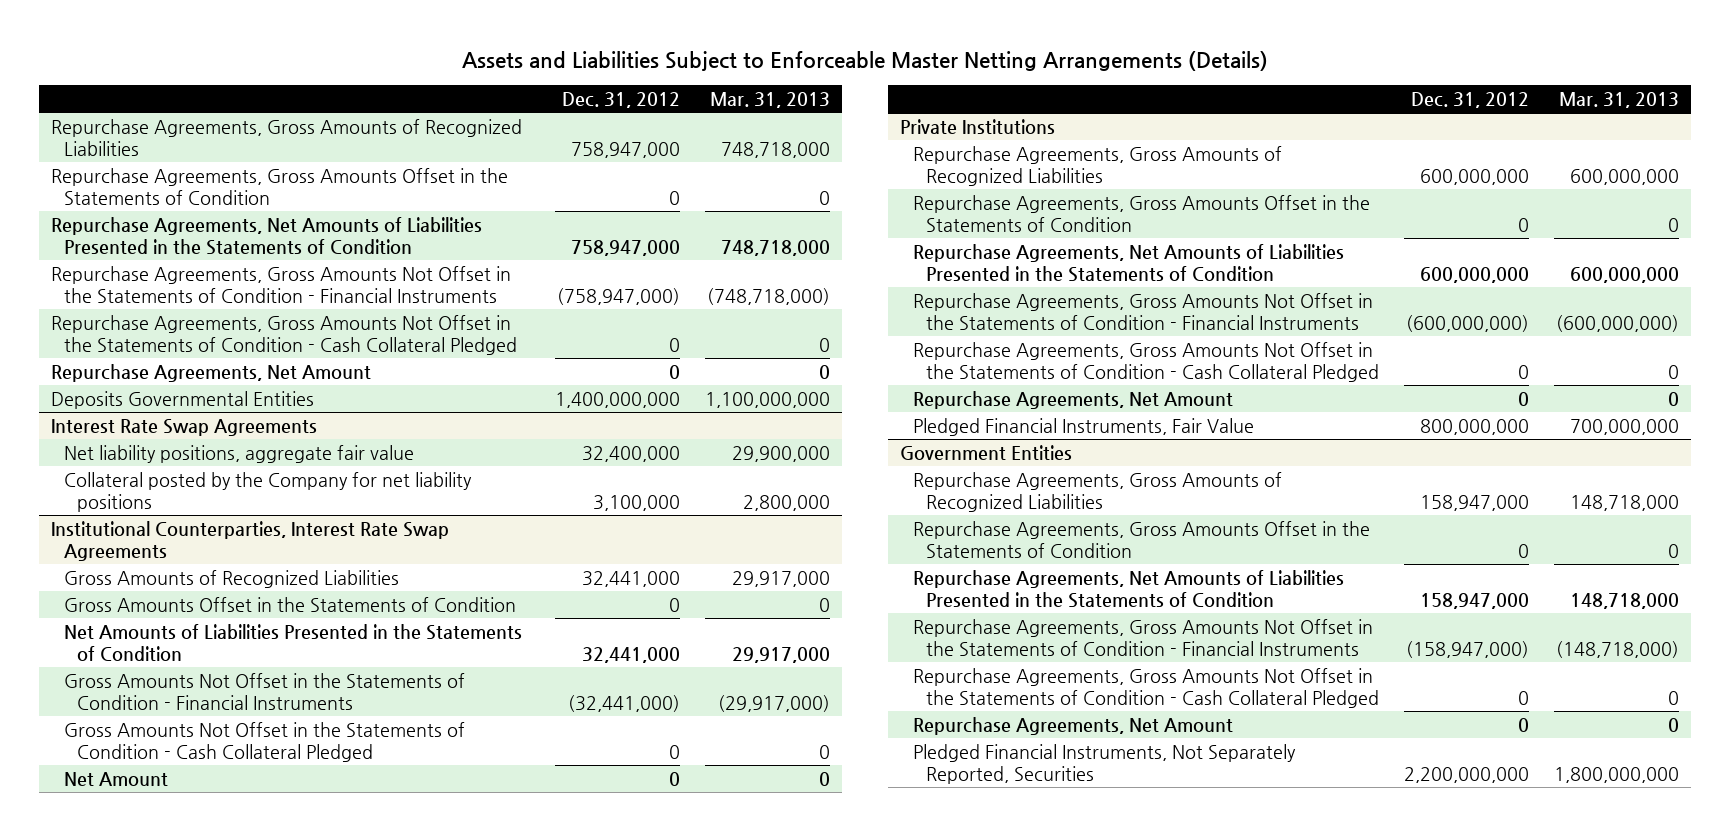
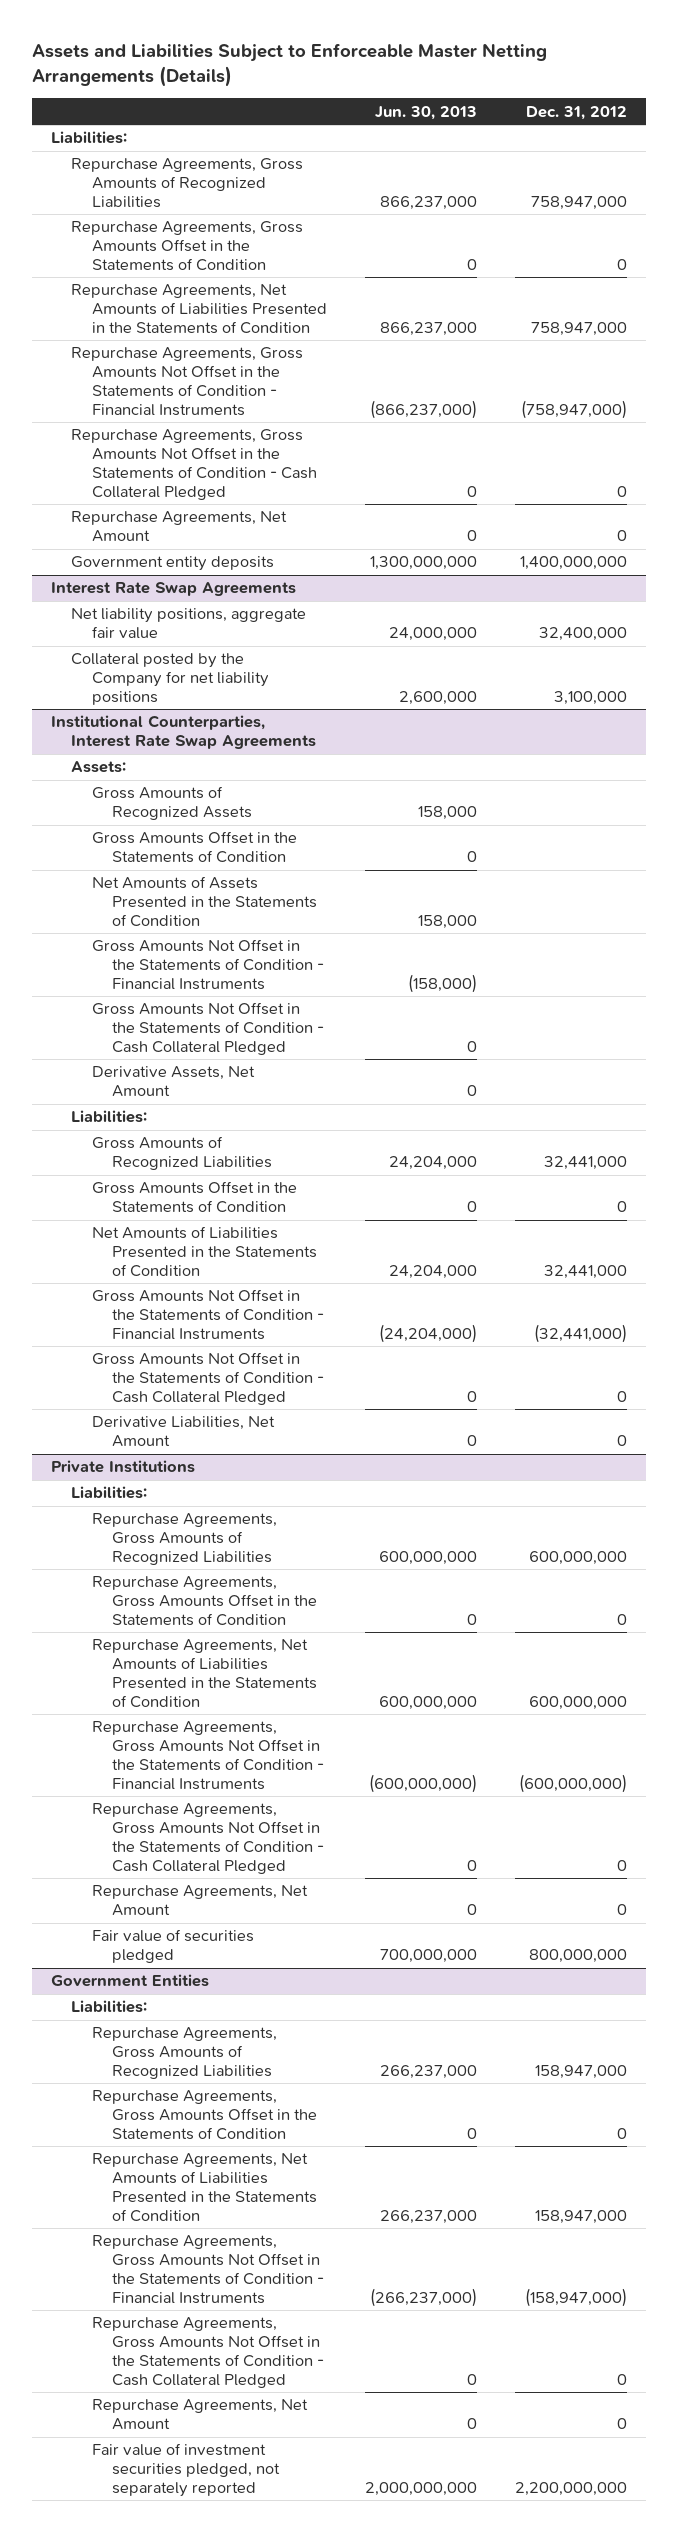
[709,92,830,109] Mar. 31, 2013 -> none
none -> [375,105,478,120] Jun. 30, 2013
none -> [50,131,127,145] Liabilities:
[51,390,315,409] Deposits Governmental Entities -> [71,556,275,572] Government entity deposits
none -> [71,761,127,774] Assets:
none -> [91,786,253,821] Gross Amounts of Recognized Assets
none -> [91,831,297,864] Gross Amounts Offset in the Statements of Condition
none -> [91,876,318,927] Net Amounts of Assets Presented in the Statements of Condition
none -> [91,939,325,990] Gross Amounts Not Offset in the Statements of Condition - Financial Instruments
none -> [91,1002,325,1055] Gross Amounts Not Offset in the Statements of Condition - Cash Collateral Pledged
none -> [91,1066,255,1098] Derivative Assets, Net Amount
none -> [71,1110,148,1124] Liabilities:
[64,771,169,786] Net Amount -> [91,1416,275,1448] Derivative Liabilities, Net Amount
none -> [71,1486,148,1500] Liabilities:
[913,417,1255,436] Pledged Financial Instruments, Fair Value -> [91,1929,254,1964] Fair value of securities pledged
none -> [71,2000,148,2014] Liabilities:
[913,743,1297,784] Pledged Financial Instruments, Not Separately Reported, Securities -> [91,2443,281,2497] Fair value of investment securities pledged, not separately reported

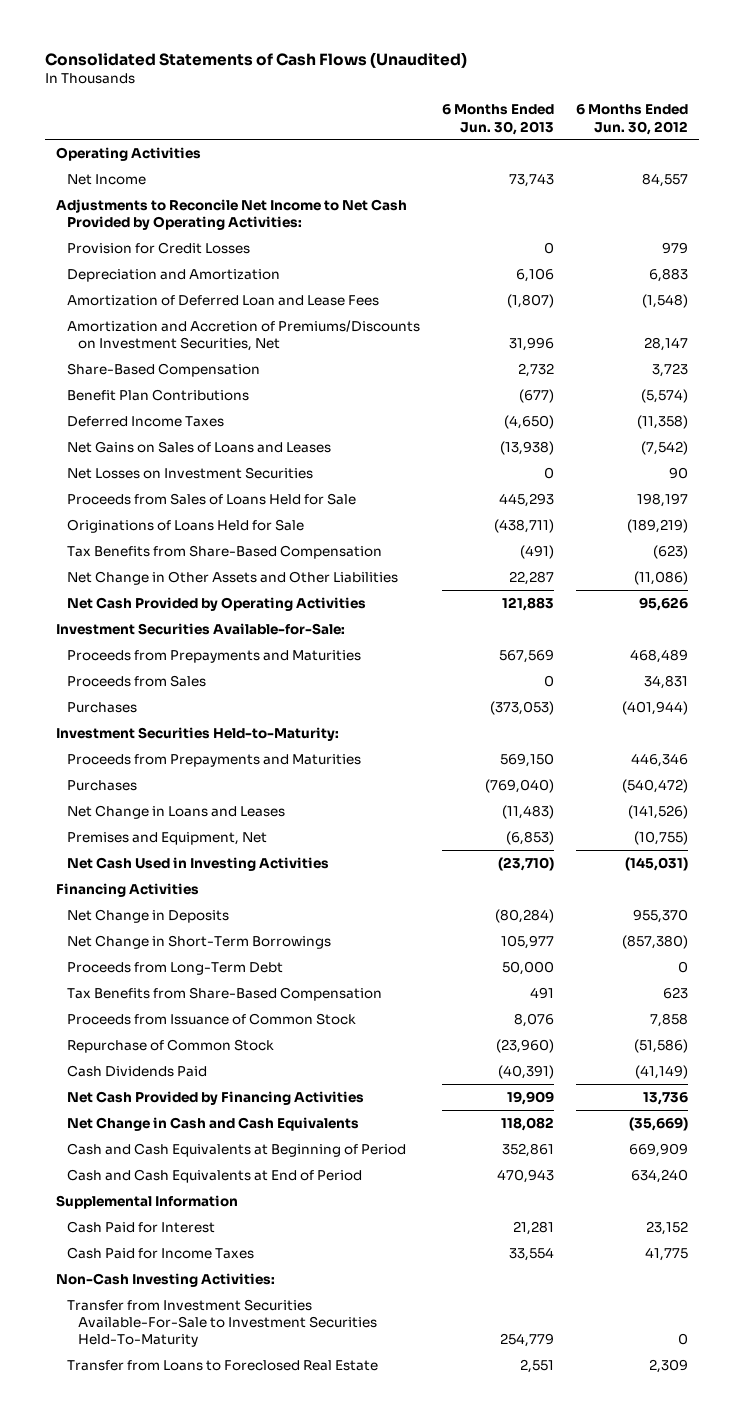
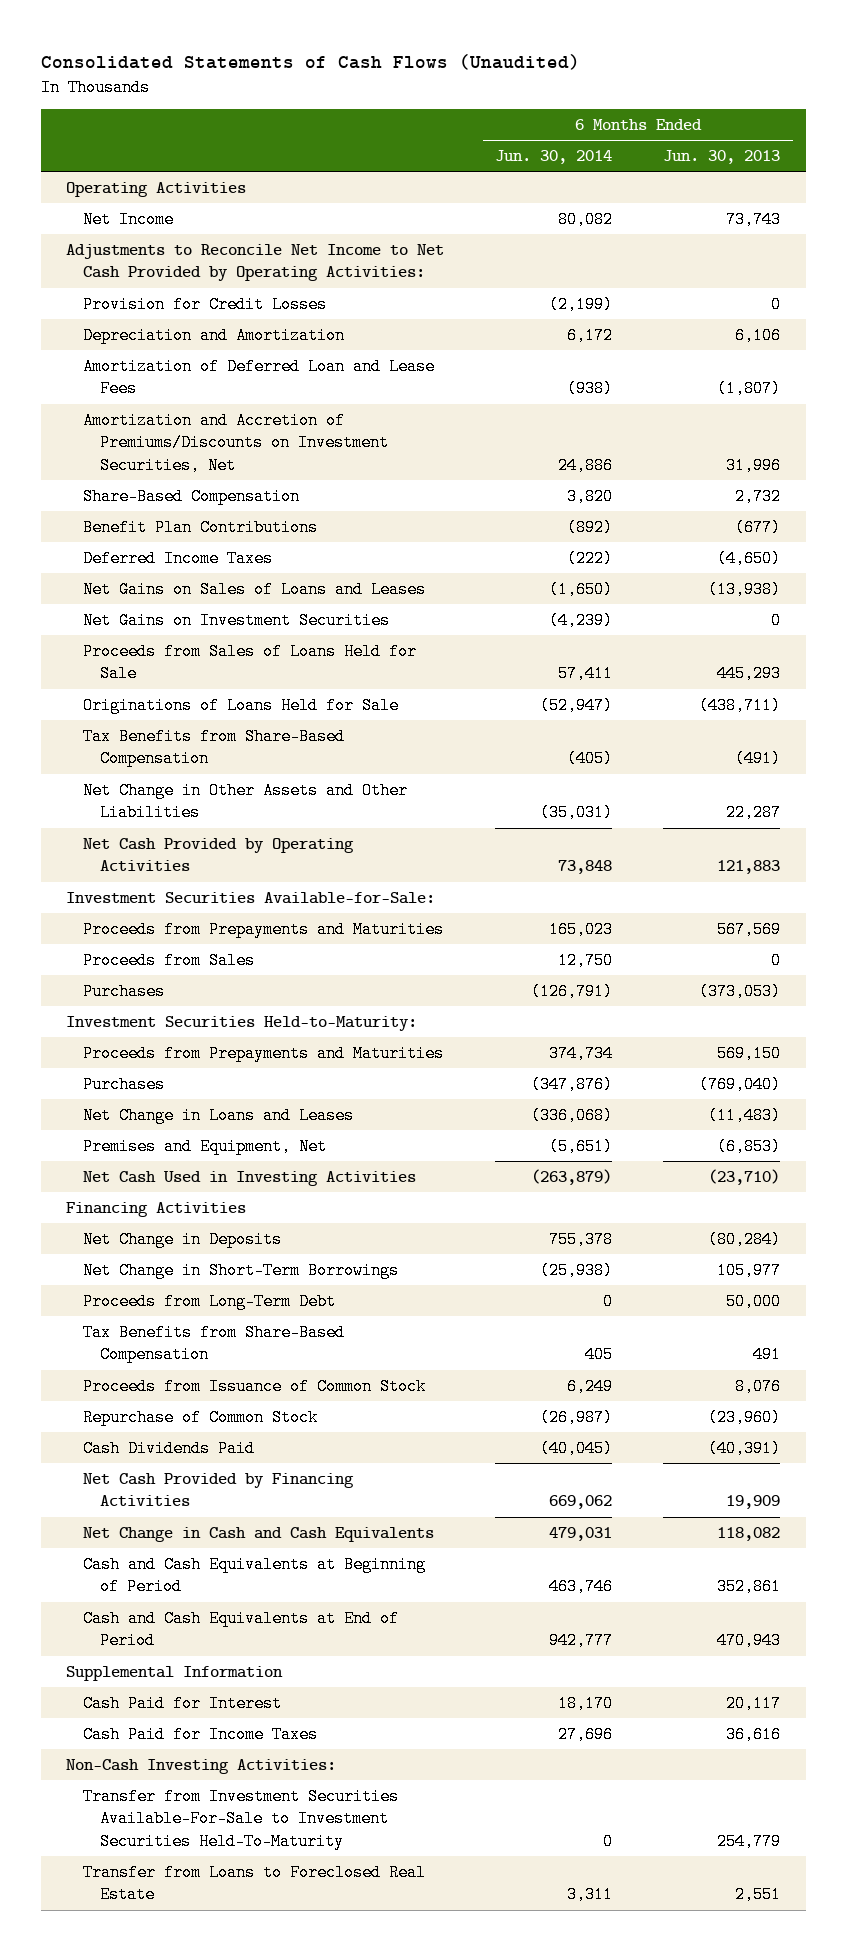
[575,104,688,135] 6 Months Ended Jun. 30, 2012 -> none
none -> [495,150,613,165] Jun. 30, 2014
[66,466,313,479] Net Losses on Investment Securities -> [83,611,391,629] Net Gains on Investment Securities
[512,1220,554,1235] 21,281 -> [726,1694,782,1712] 20,117
[508,1246,554,1261] 33,554 -> [726,1725,782,1743] 36,616

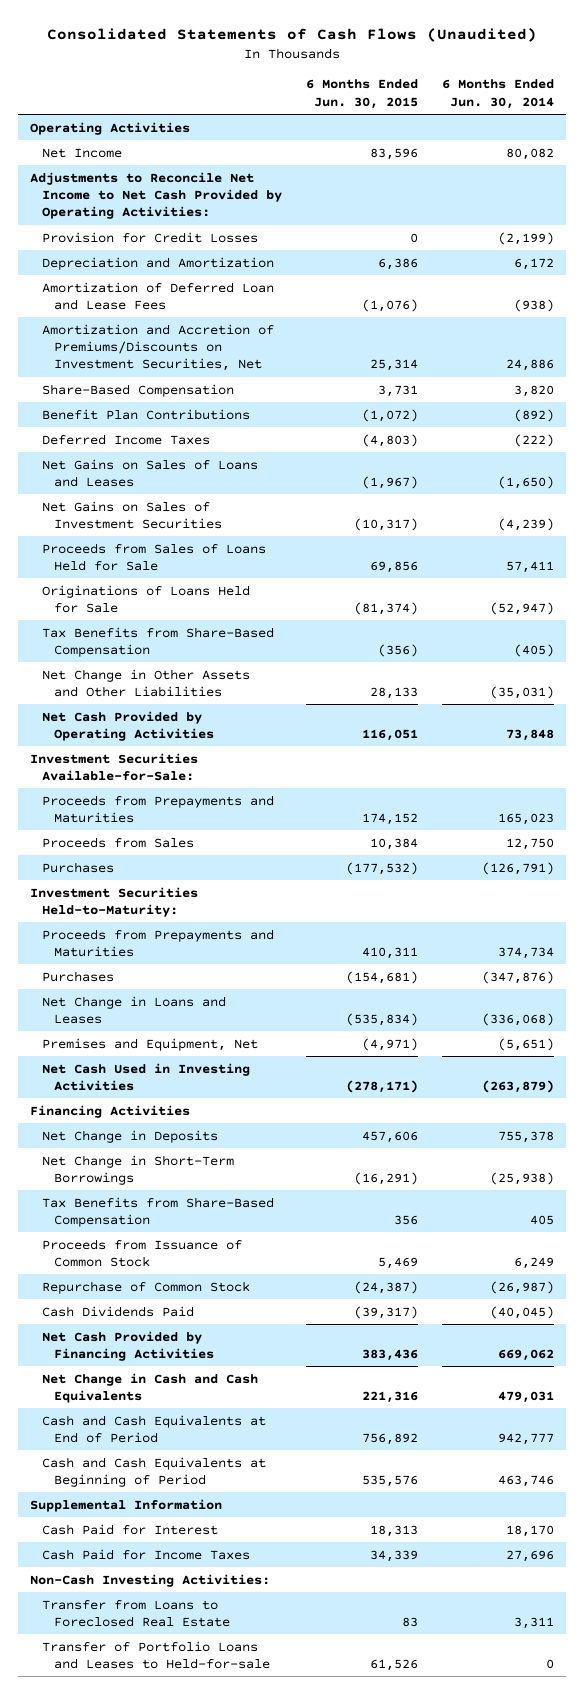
[663,150,781,165] Jun. 30, 2013 -> none
none -> [306,79,419,109] 6 Months Ended Jun. 30, 2015
[83,611,391,629] Net Gains on Investment Securities -> [42,500,223,529] Net Gains on Sales of Investment Securities
[83,1292,337,1310] Proceeds from Long-Term Debt -> none
[83,1555,427,1596] Cash and Cash Equivalents at Beginning of Period -> [42,1456,267,1487] Cash and Cash Equivalents at Beginning of Period
[83,1787,400,1850] Transfer from Investment Securities Available-For-Sale to Investment Securities Held-To-Maturity -> none
none -> [42,1640,271,1669] Transfer of Portfolio Loans and Leases to Held-for-sale

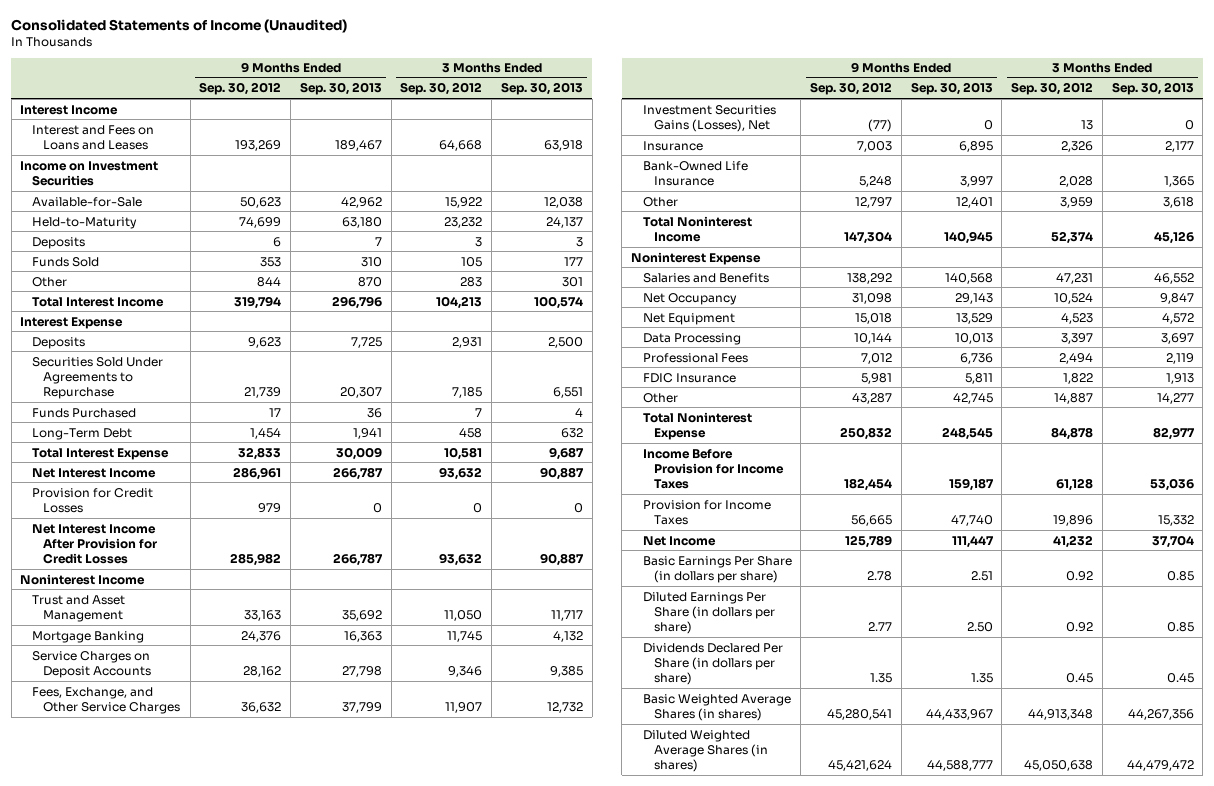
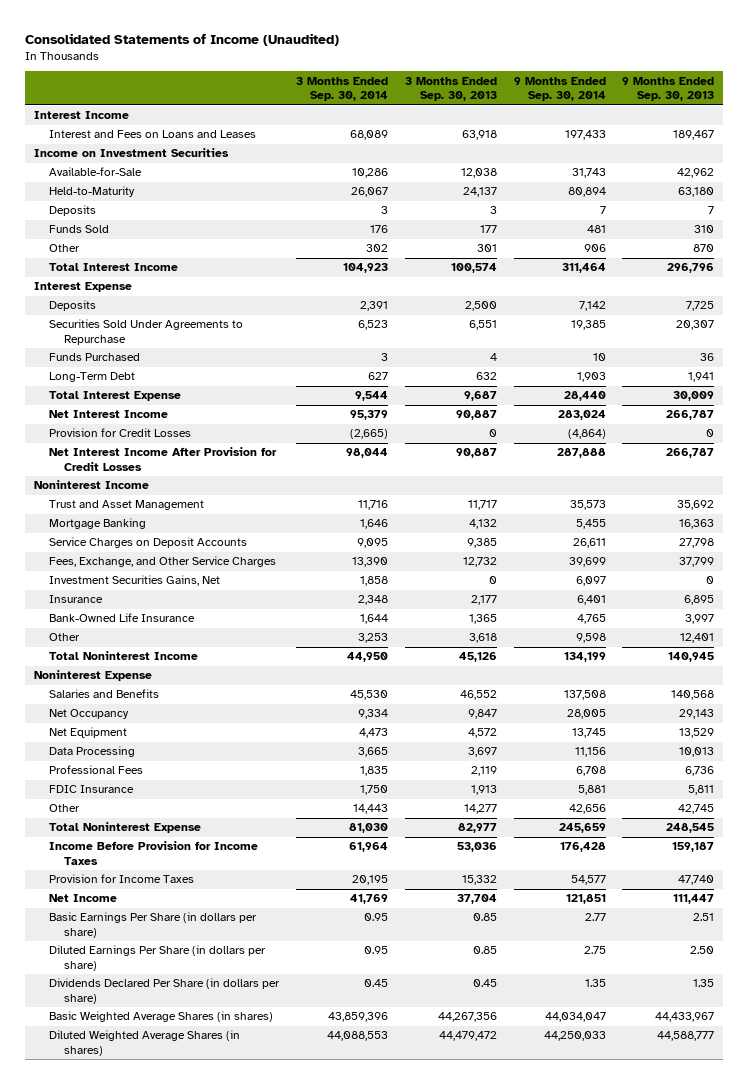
[199,82,282,96] Sep. 30, 2012 -> none
[400,82,483,96] Sep. 30, 2012 -> none
none -> [295,76,388,102] 3 Months Ended Sep. 30, 2014
none -> [513,76,606,102] 9 Months Ended Sep. 30, 2014
[642,104,776,132] Investment Securities Gains (Losses), Net -> [49,575,221,587] Investment Securities Gains, Net

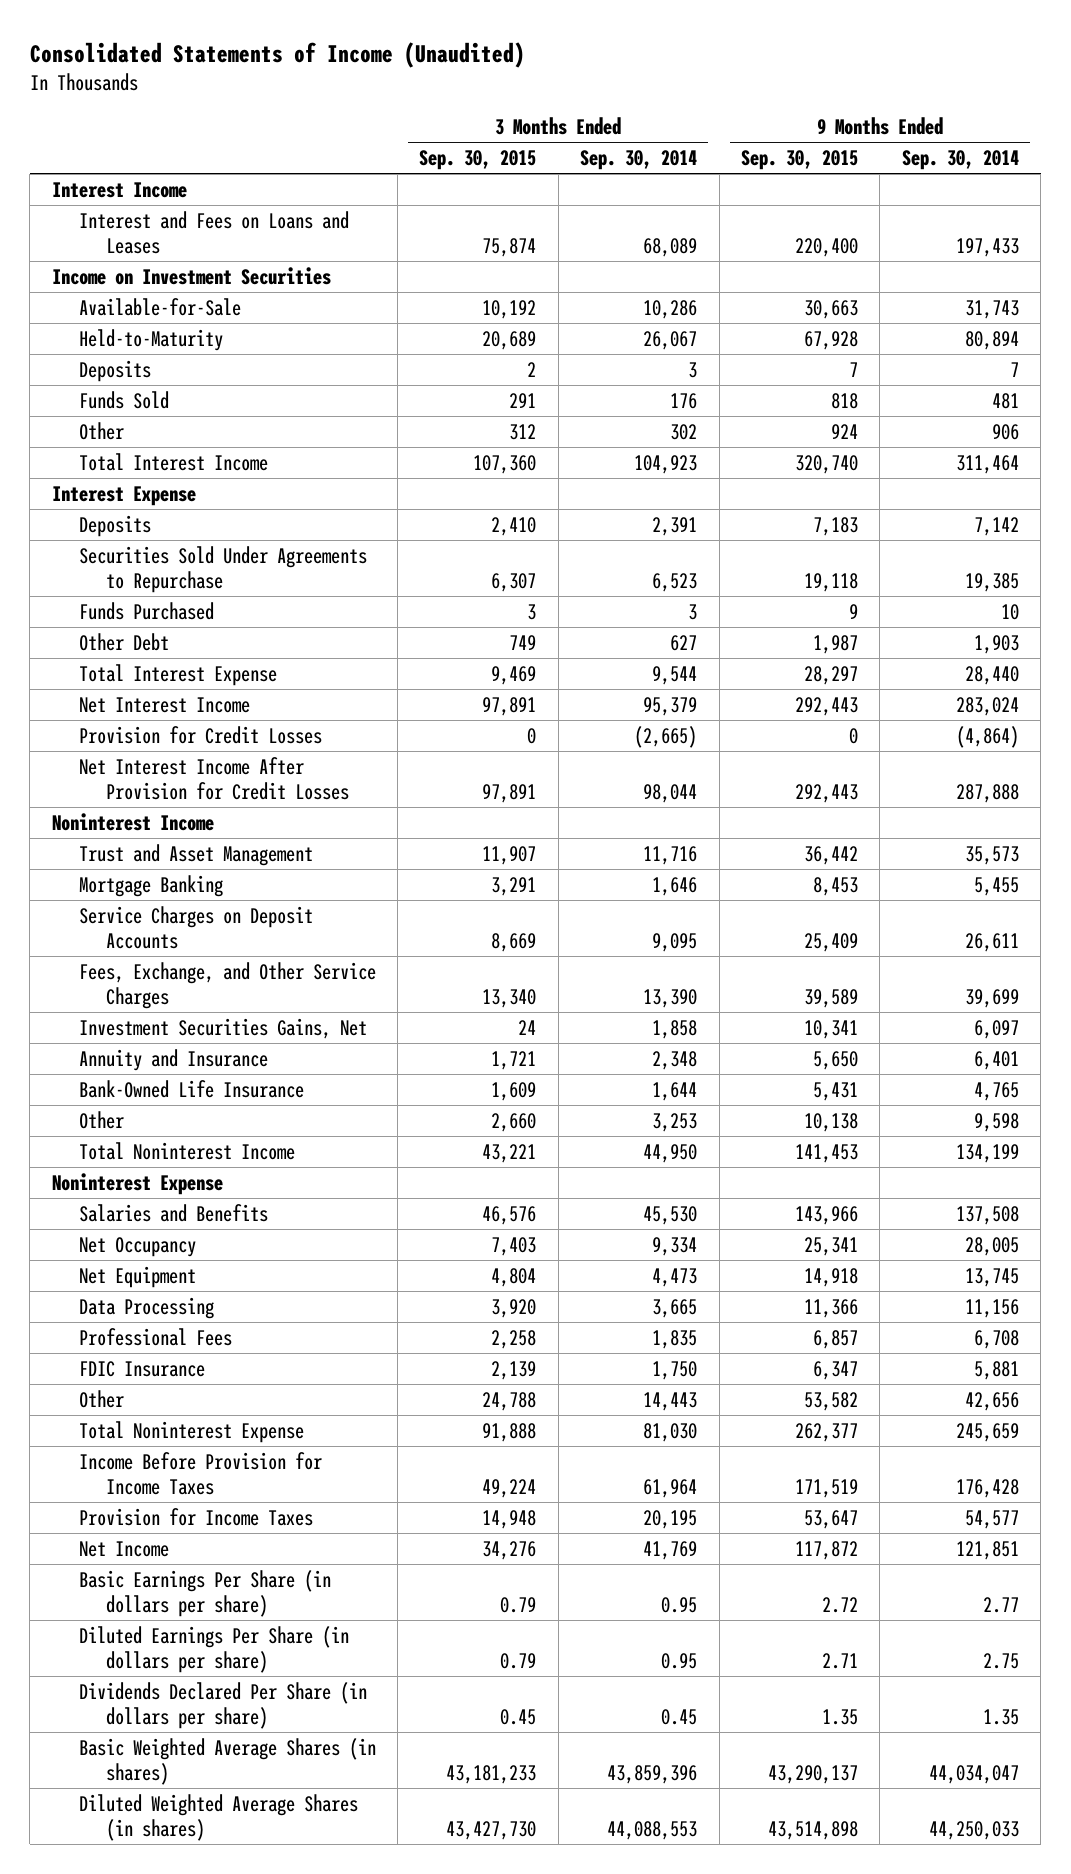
[404,76,497,102] 3 Months Ended Sep. 30, 2013 -> none
[622,76,715,102] 9 Months Ended Sep. 30, 2013 -> none
none -> [419,149,537,170] Sep. 30, 2015
none -> [741,149,859,170] Sep. 30, 2015
[49,372,136,383] Long-Term Debt -> [78,632,169,651] Other Debt
[49,595,104,604] Insurance -> [78,1048,268,1071] Annuity and Insurance

